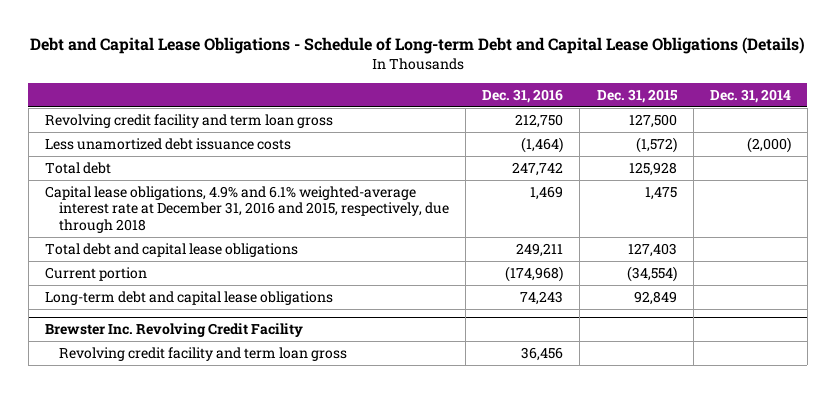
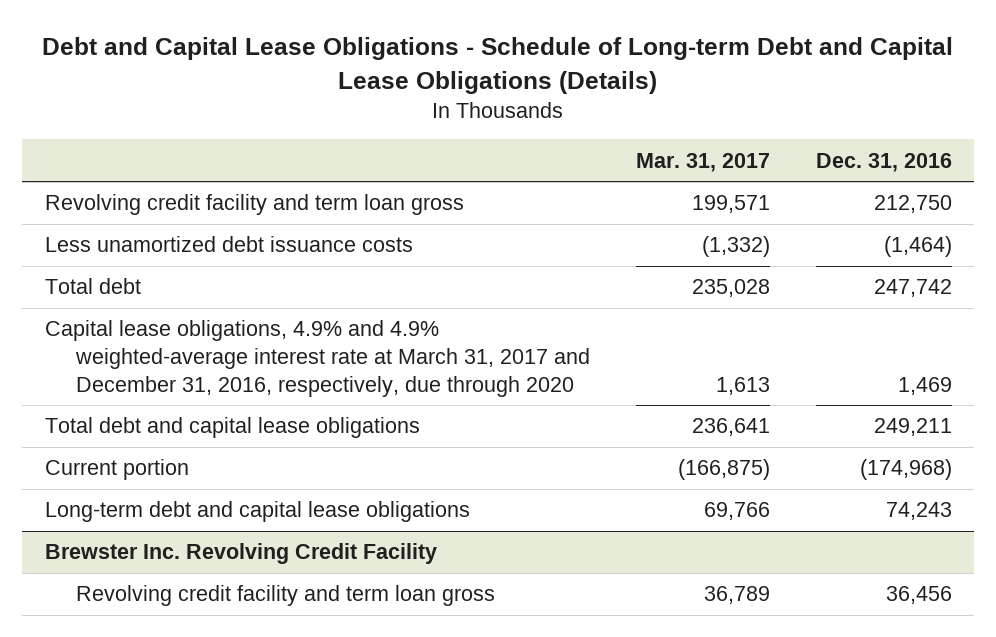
[596,88,678,103] Dec. 31, 2015 -> none
[709,88,791,103] Dec. 31, 2014 -> none
none -> [635,152,770,172] Mar. 31, 2017
[44,186,450,233] Capital lease obligations, 4.9% and 6.1% weighted-average interest rate at December 31, 2016 and 2015, respectively, due through 2018 -> [44,320,590,397] Capital lease obligations, 4.9% and 4.9% weighted-average interest rate at March 31, 2017 and December 31, 2016, respectively, due through 2020

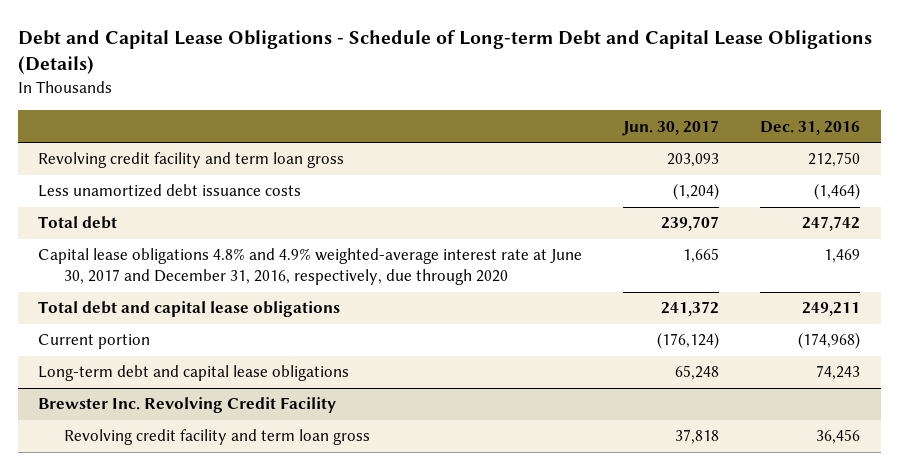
[635,152,770,172] Mar. 31, 2017 -> none
none -> [622,119,720,136] Jun. 30, 2017
[44,320,590,397] Capital lease obligations, 4.9% and 4.9% weighted-average interest rate at March 31, 2017 and December 31, 2016, respectively, due through 2020 -> [38,248,583,286] Capital lease obligations 4.8% and 4.9% weighted-average interest rate at June 30, 2017 and December 31, 2016, respectively, due through 2020

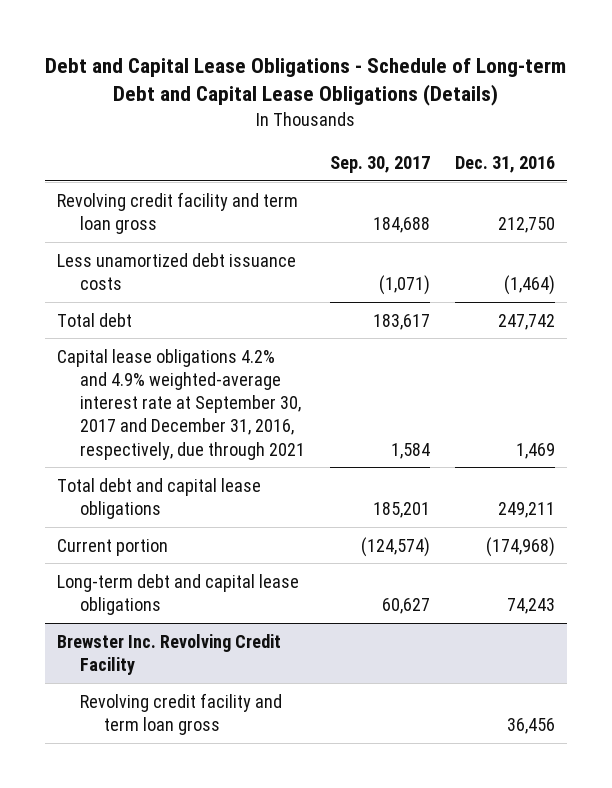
[622,119,720,136] Jun. 30, 2017 -> none
none -> [330,155,431,173] Sep. 30, 2017
[38,248,583,286] Capital lease obligations 4.8% and 4.9% weighted-average interest rate at June 30, 2017 and December 31, 2016, respectively, due through 2020 -> [57,348,306,460] Capital lease obligations 4.2% and 4.9% weighted-average interest rate at September 30, 2017 and December 31, 2016, respectively, due through 2021

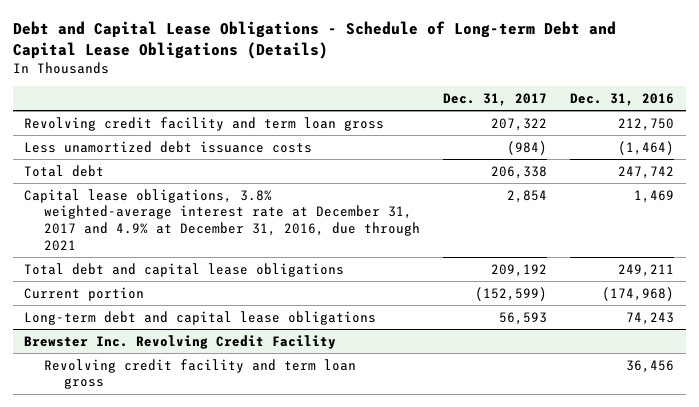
[330,155,431,173] Sep. 30, 2017 -> none
none -> [443,92,548,106] Dec. 31, 2017
[57,348,306,460] Capital lease obligations 4.2% and 4.9% weighted-average interest rate at September 30, 2017 and December 31, 2016, respectively, due through 2021 -> [24,188,421,251] Capital lease obligations, 3.8% weighted-average interest rate at December 31, 2017 and 4.9% at December 31, 2016, due through 2021

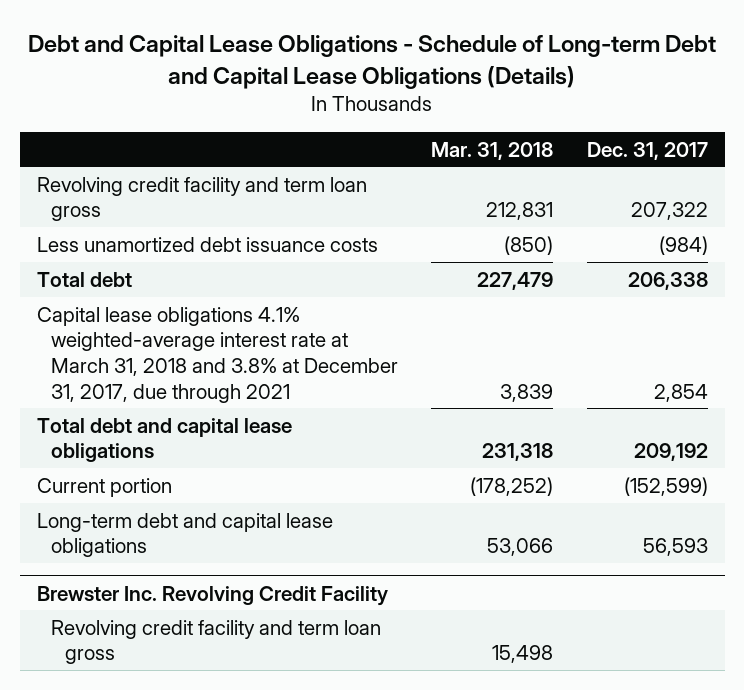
[570,92,675,106] Dec. 31, 2016 -> none
none -> [431,141,554,160] Mar. 31, 2018
[24,188,421,251] Capital lease obligations, 3.8% weighted-average interest rate at December 31, 2017 and 4.9% at December 31, 2016, due through 2021 -> [36,306,398,403] Capital lease obligations 4.1% weighted-average interest rate at March 31, 2018 and 3.8% at December 31, 2017, due through 2021

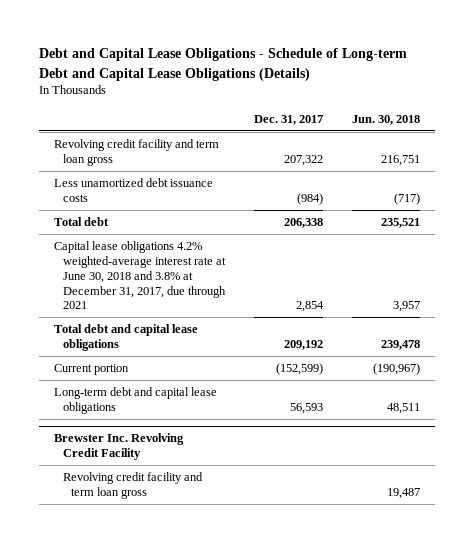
[431,141,554,160] Mar. 31, 2018 -> none
none -> [351,114,420,125] Jun. 30, 2018
[36,306,398,403] Capital lease obligations 4.1% weighted-average interest rate at March 31, 2018 and 3.8% at December 31, 2017, due through 2021 -> [53,241,226,310] Capital lease obligations 4.2% weighted-average interest rate at June 30, 2018 and 3.8% at December 31, 2017, due through 2021

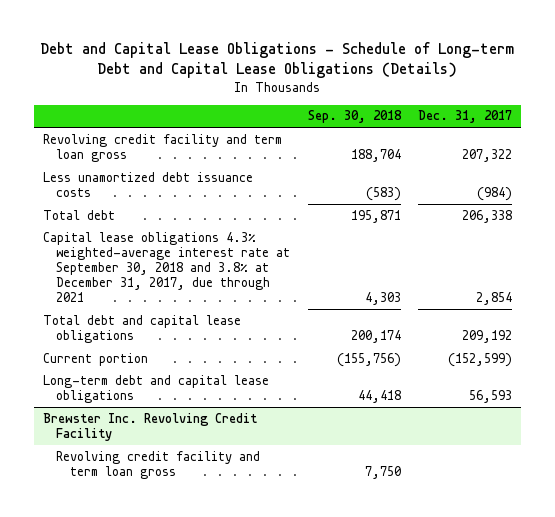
[351,114,420,125] Jun. 30, 2018 -> none
none -> [307,110,402,124] Sep. 30, 2018
[53,241,226,310] Capital lease obligations 4.2% weighted-average interest rate at June 30, 2018 and 3.8% at December 31, 2017, due through 2021 -> [42,231,291,303] Capital lease obligations 4.3% weighted-average interest rate at September 30, 2018 and 3.8% at December 31, 2017, due through 2021

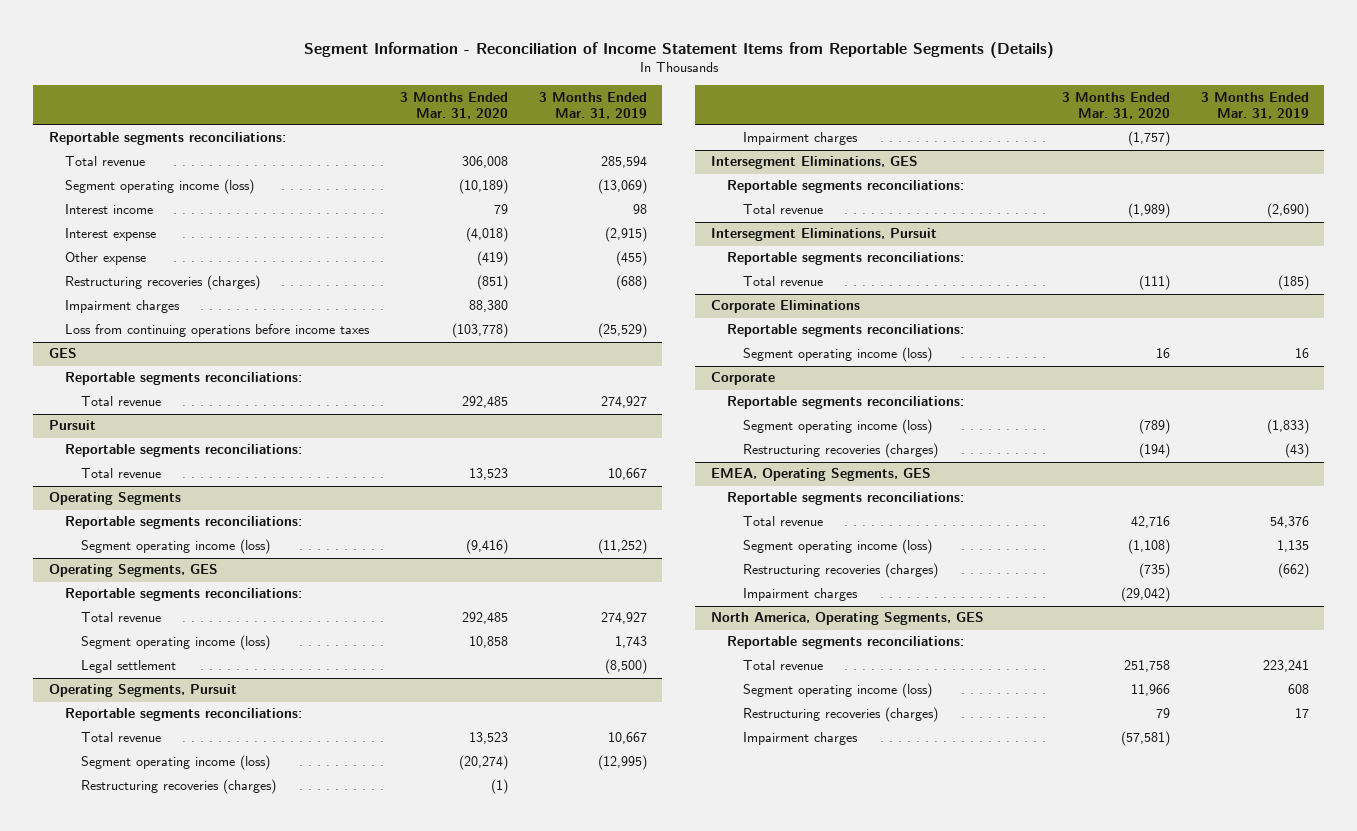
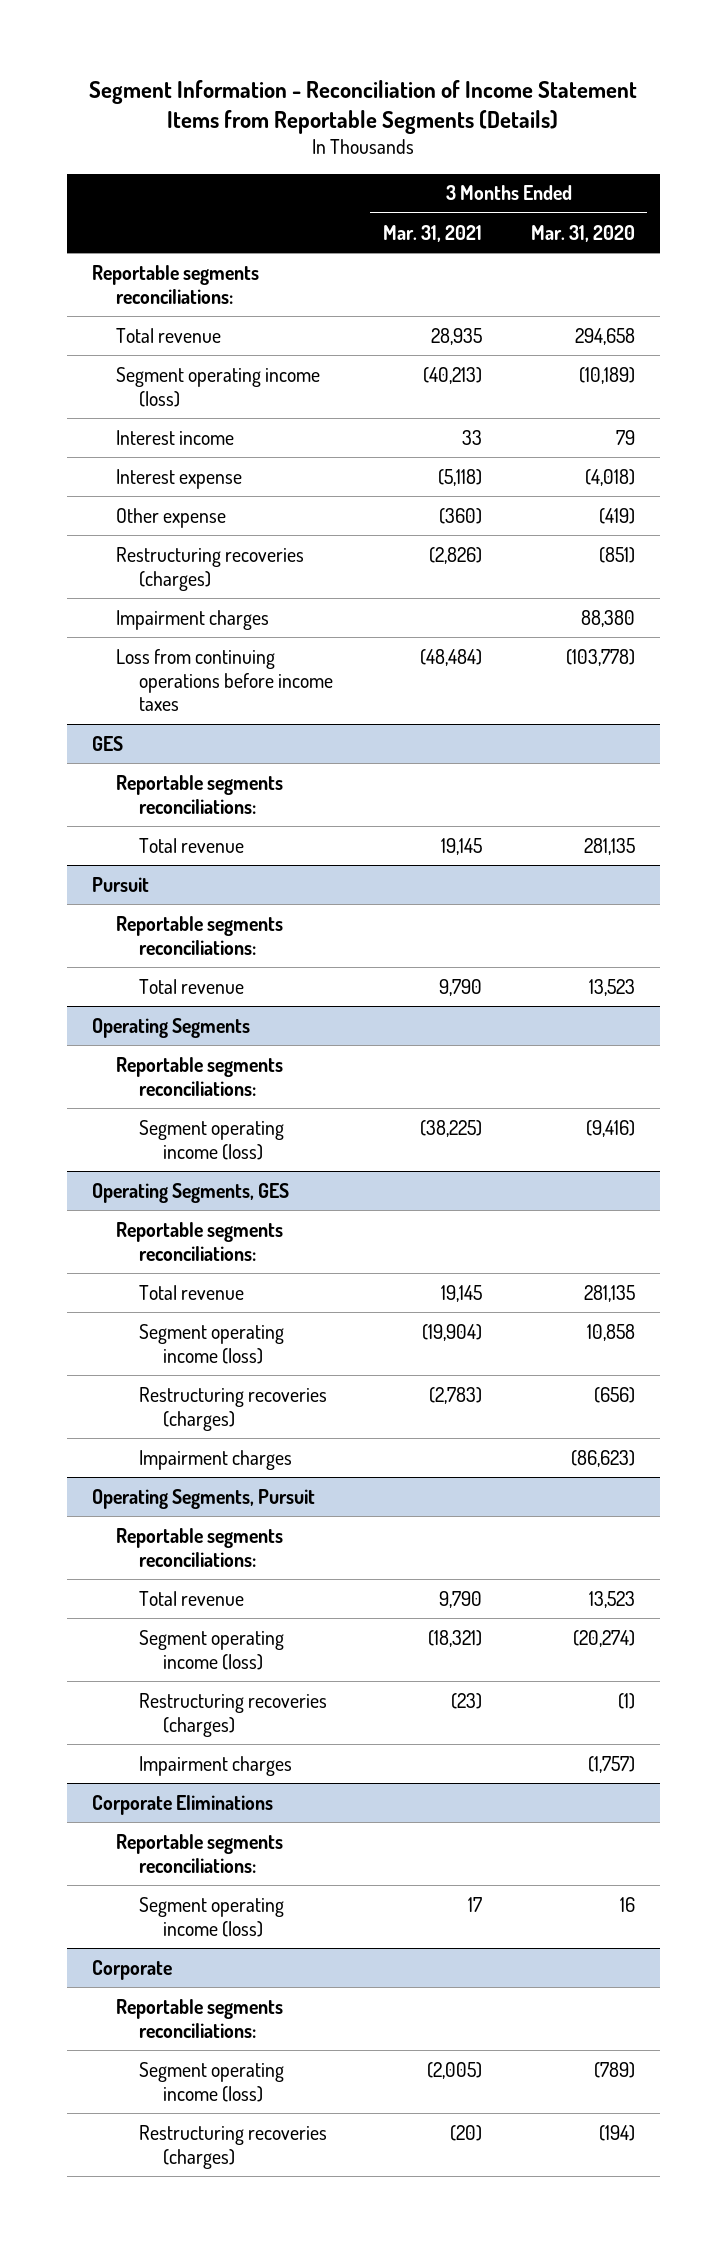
[538,91,647,119] 3 Months Ended Mar. 31, 2019 -> none
none -> [382,224,482,242] Mar. 31, 2021
[461,156,508,169] 306,008 -> [574,327,635,345] 294,658
[461,396,508,409] 292,485 -> [583,837,635,855] 281,135
[461,612,508,625] 292,485 -> [583,1284,635,1302] 281,135
[80,660,176,674] Legal settlement -> none
none -> [139,1386,328,1431] Restructuring recoveries (charges)
none -> [139,1449,293,1470] Impairment charges
[710,156,918,170] Intersegment Eliminations, GES -> none
[726,180,964,194] Reportable segments reconciliations: -> none
[742,204,823,215] Total revenue -> none
[710,228,937,242] Intersegment Eliminations, Pursuit -> none
[726,252,964,266] Reportable segments reconciliations: -> none
[742,276,823,287] Total revenue -> none
[710,468,931,482] EMEA, Operating Segments, GES -> none
[726,492,964,506] Reportable segments reconciliations: -> none
[742,516,823,527] Total revenue -> none
[742,539,932,555] Segment operating income (loss) -> none
[742,563,938,579] Restructuring recoveries (charges) -> none
[742,588,858,602] Impairment charges -> none
[710,612,984,626] North America, Operating Segments, GES -> none
[726,636,964,650] Reportable segments reconciliations: -> none
[742,660,823,671] Total revenue -> none
[742,683,932,699] Segment operating income (loss) -> none
[742,707,938,723] Restructuring recoveries (charges) -> none
[742,732,858,746] Impairment charges -> none

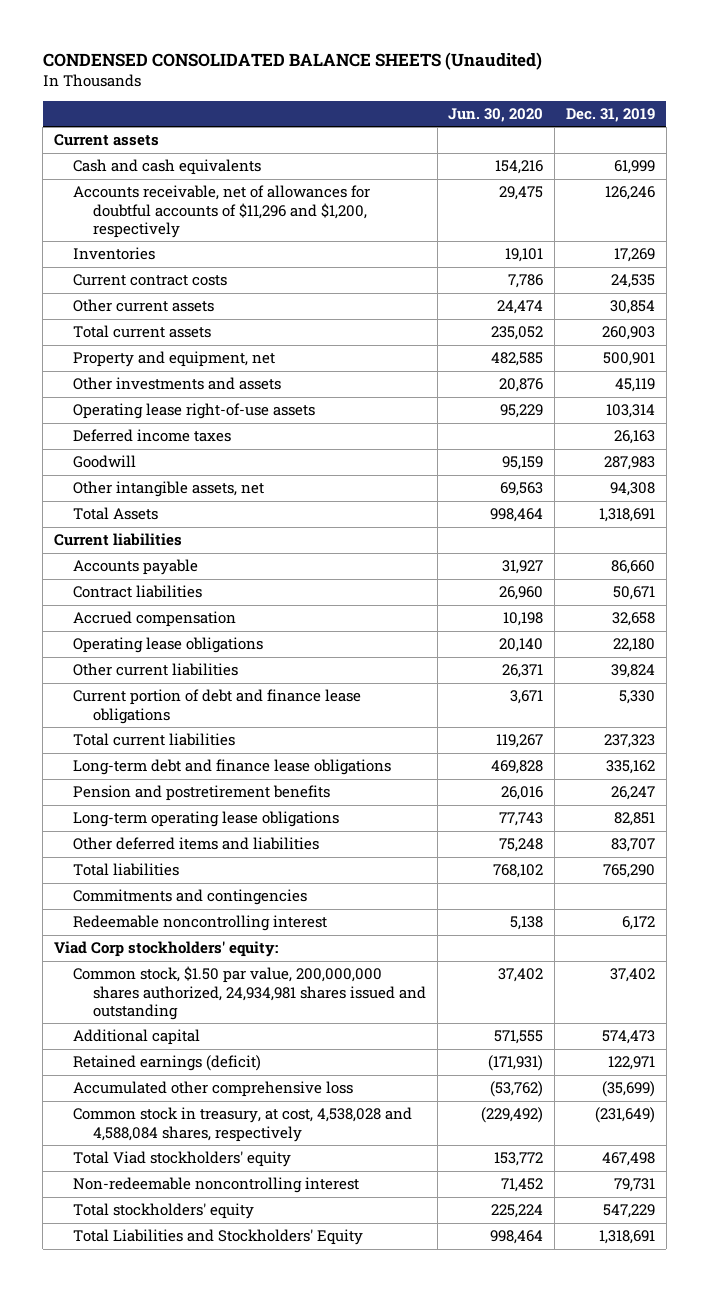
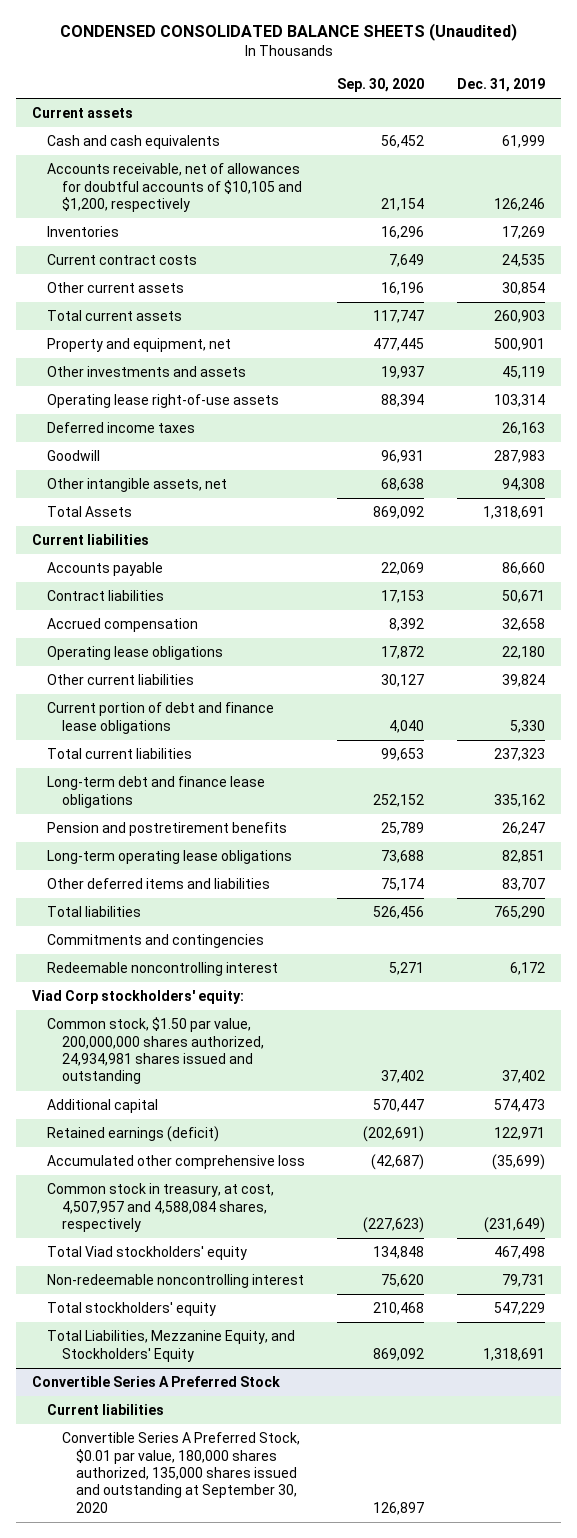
[448,107,544,122] Jun. 30, 2020 -> none
none -> [337,77,425,92] Sep. 30, 2020
[73,185,371,238] Accounts receivable, net of allowances for doubtful accounts of $11,296 and $1,200, respectively -> [46,163,302,213] Accounts receivable, net of allowances for doubtful accounts of $10,105 and $1,200, respectively
[73,1107,413,1142] Common stock in treasury, at cost, 4,538,028 and 4,588,084 shares, respectively -> [46,1183,274,1233] Common stock in treasury, at cost, 4,507,957 and 4,588,084 shares, respectively
[73,1229,364,1246] Total Liabilities and Stockholders' Equity -> [46,1330,295,1362] Total Liabilities, Mezzanine Equity, and Stockholders' Equity
none -> [32,1376,281,1388] Convertible Series A Preferred Stock
none -> [46,1404,164,1416] Current liabilities
none -> [61,1432,300,1513] Convertible Series A Preferred Stock, $0.01 par value, 180,000 shares authorized, 135,000 shares issued and outstanding at September 30, 2020

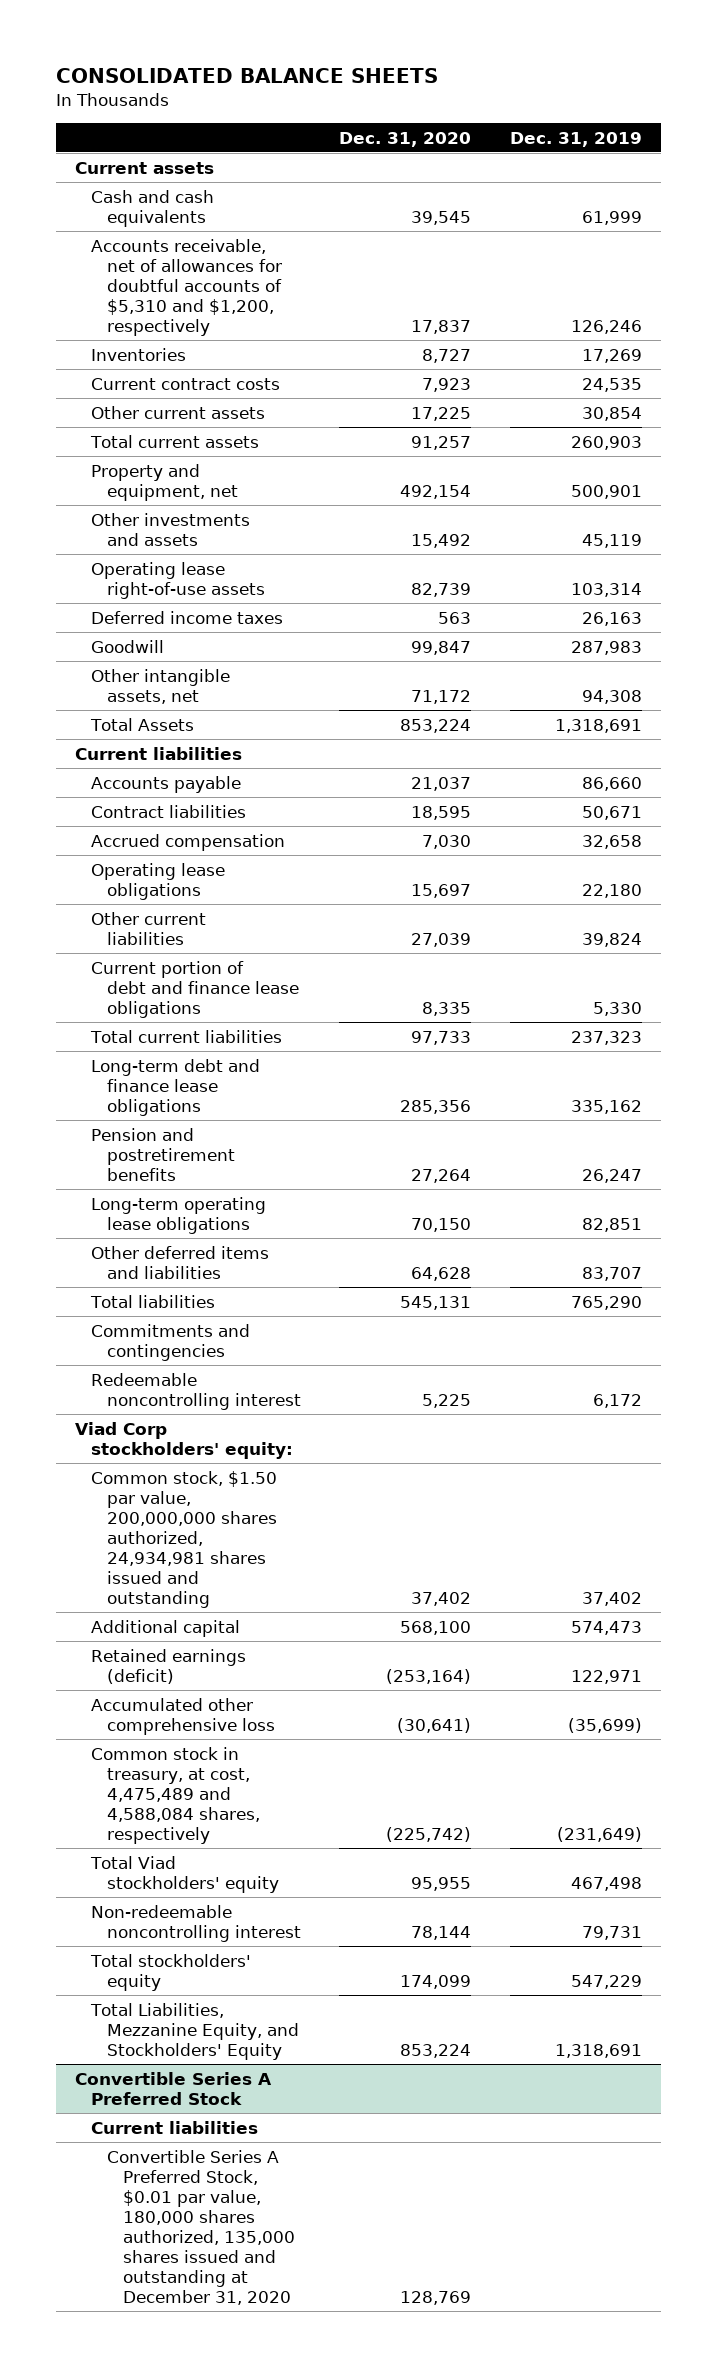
[59,23,517,42] CONDENSED CONSOLIDATED BALANCE SHEETS (Unaudited) -> [56,67,439,83] CONSOLIDATED BALANCE SHEETS
[337,77,425,92] Sep. 30, 2020 -> none
none -> [339,131,472,147] Dec. 31, 2020
[46,163,302,213] Accounts receivable, net of allowances for doubtful accounts of $10,105 and $1,200, respectively -> [91,238,283,336] Accounts receivable, net of allowances for doubtful accounts of $5,310 and $1,200, respectively
[46,1183,274,1233] Common stock in treasury, at cost, 4,507,957 and 4,588,084 shares, respectively -> [91,1746,261,1844] Common stock in treasury, at cost, 4,475,489 and 4,588,084 shares, respectively
[61,1432,300,1513] Convertible Series A Preferred Stock, $0.01 par value, 180,000 shares authorized, 135,000 shares issued and outstanding at September 30, 2020 -> [107,2149,296,2305] Convertible Series A Preferred Stock, $0.01 par value, 180,000 shares authorized, 135,000 shares issued and outstanding at December 31, 2020

